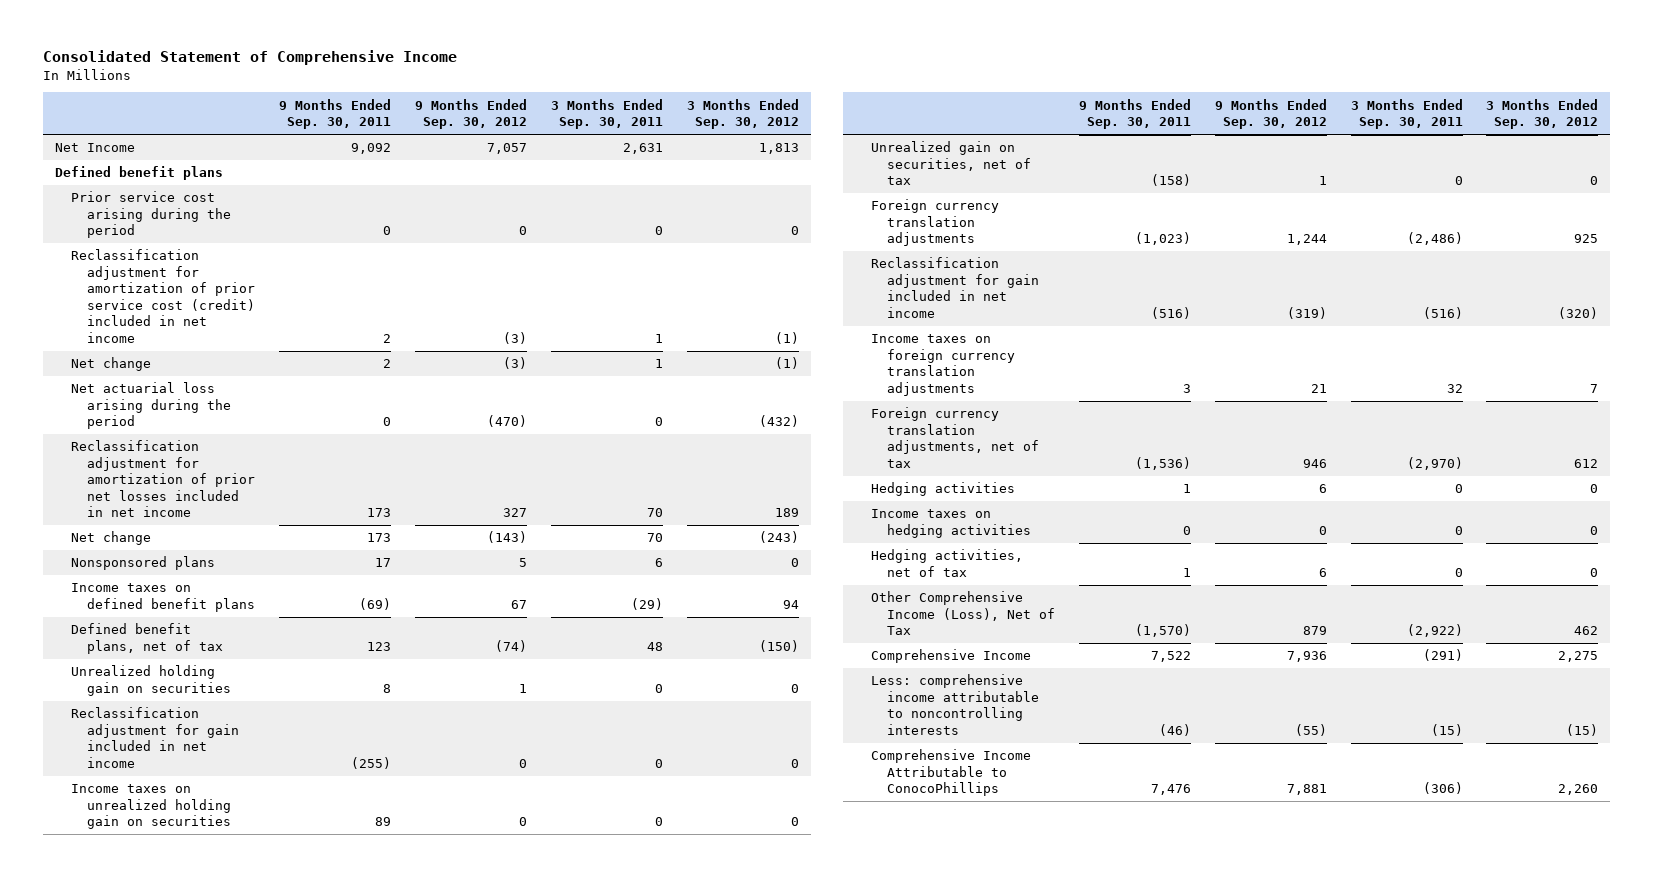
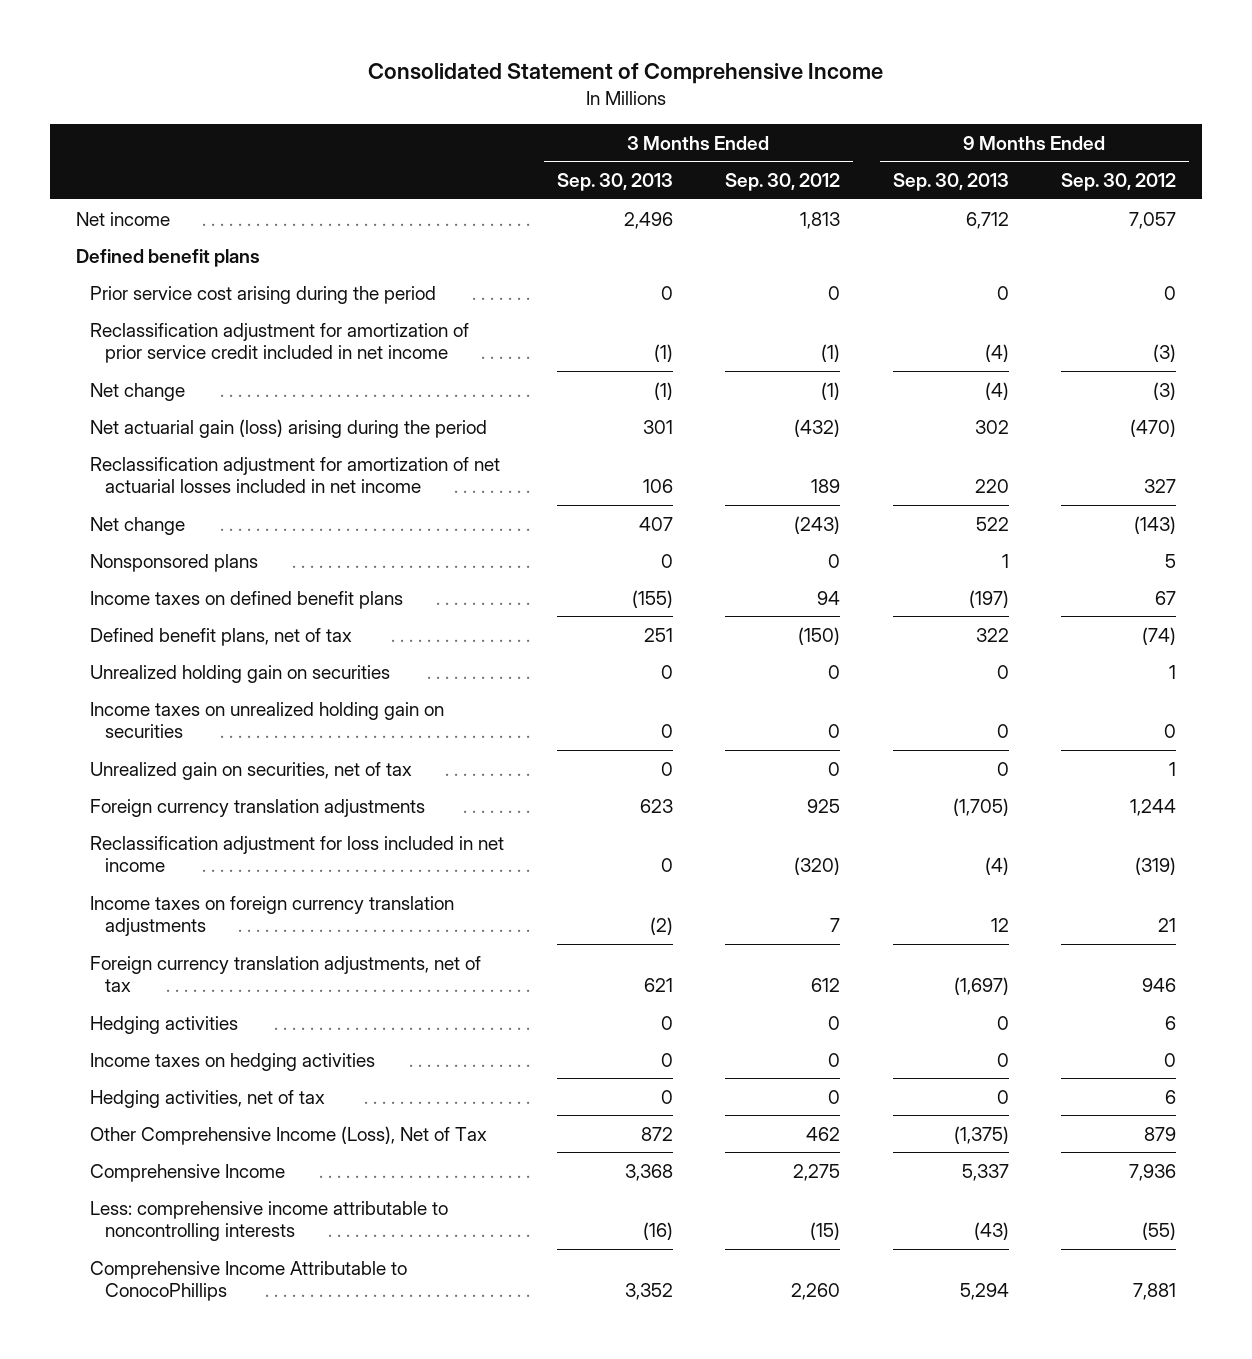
[278,98,391,130] 9 Months Ended Sep. 30, 2011 -> none
[550,98,663,130] 3 Months Ended Sep. 30, 2011 -> none
none -> [556,173,673,192] Sep. 30, 2013
none -> [892,173,1009,192] Sep. 30, 2013
[54,143,135,153] Net Income -> [75,211,170,226] Net income
[70,249,256,344] Reclassification adjustment for amortization of prior service cost (credit) included in net income -> [90,322,470,364] Reclassification adjustment for amortization of prior service credit included in net income
[70,382,232,430] Net actuarial loss arising during the period -> [90,418,488,438] Net actuarial gain (loss) arising during the period
[70,440,256,518] Reclassification adjustment for amortization of prior net losses included in net income -> [90,456,501,494] Reclassification adjustment for amortization of net actuarial losses included in net income
[70,707,240,768] Reclassification adjustment for gain included in net income -> none
[870,257,1039,318] Reclassification adjustment for gain included in net income -> [90,835,505,873] Reclassification adjustment for loss included in net income

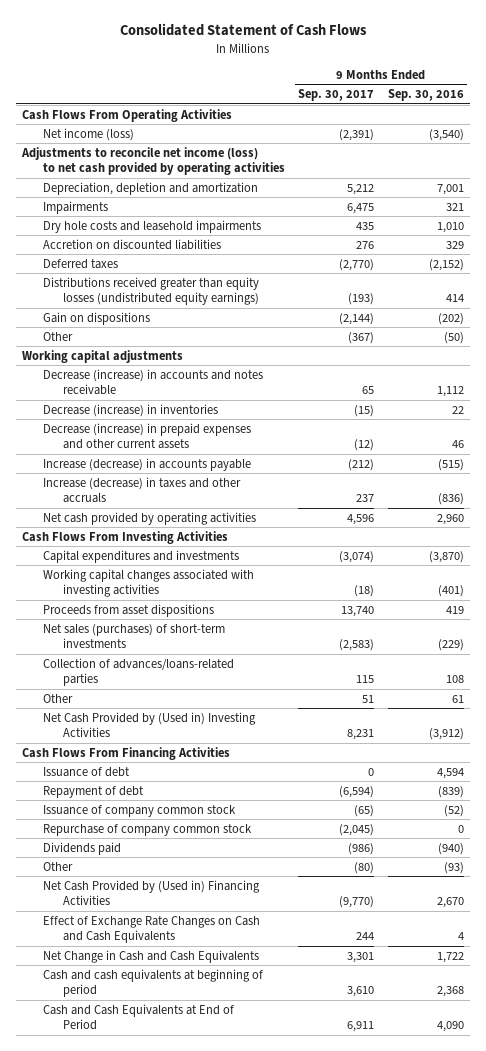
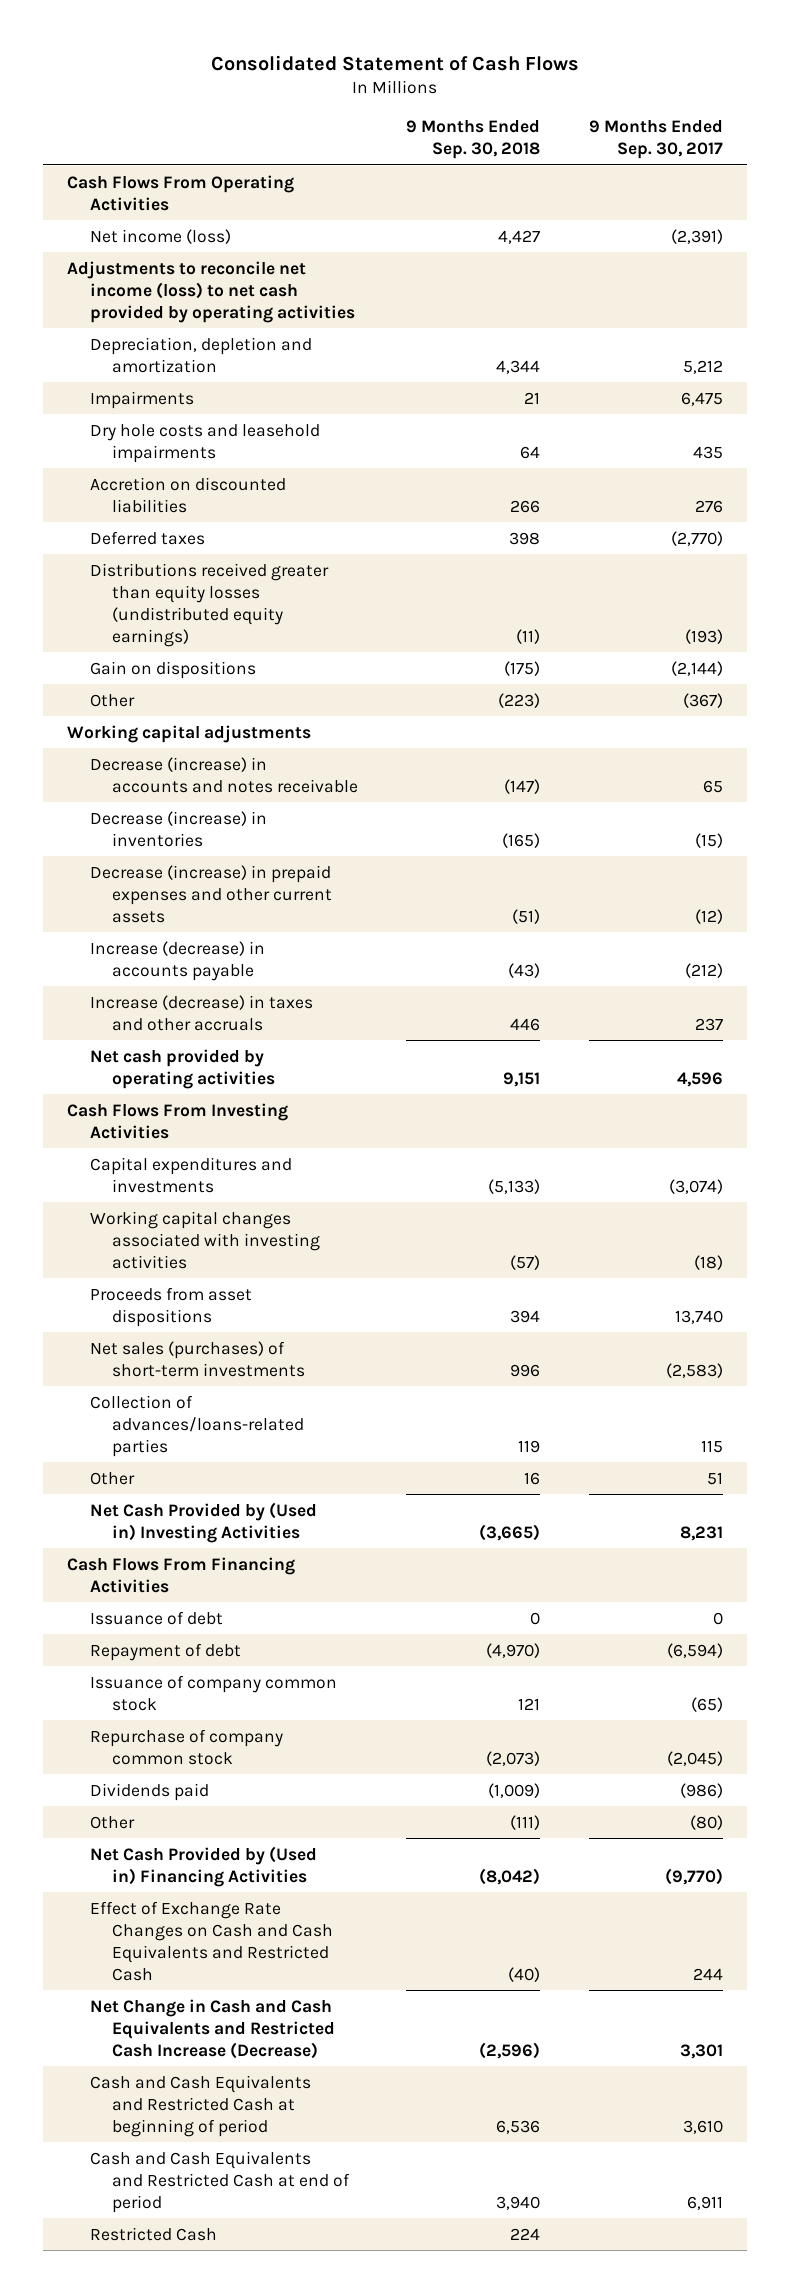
[387,89,464,102] Sep. 30, 2016 -> none
none -> [406,120,541,160] 9 Months Ended Sep. 30, 2018
[42,915,260,944] Effect of Exchange Rate Changes on Cash and Cash Equivalents -> [89,1900,334,1981] Effect of Exchange Rate Changes on Cash and Cash Equivalents and Restricted Cash
[42,949,259,963] Net Change in Cash and Cash Equivalents -> [89,1998,336,2059] Net Change in Cash and Cash Equivalents and Restricted Cash Increase (Decrease)
[42,968,263,998] Cash and cash equivalents at beginning of period -> [89,2074,311,2137] Cash and Cash Equivalents and Restricted Cash at beginning of period
[42,1003,234,1031] Cash and Cash Equivalents at End of Period -> [89,2150,351,2213] Cash and Cash Equivalents and Restricted Cash at end of period
none -> [89,2226,217,2241] Restricted Cash

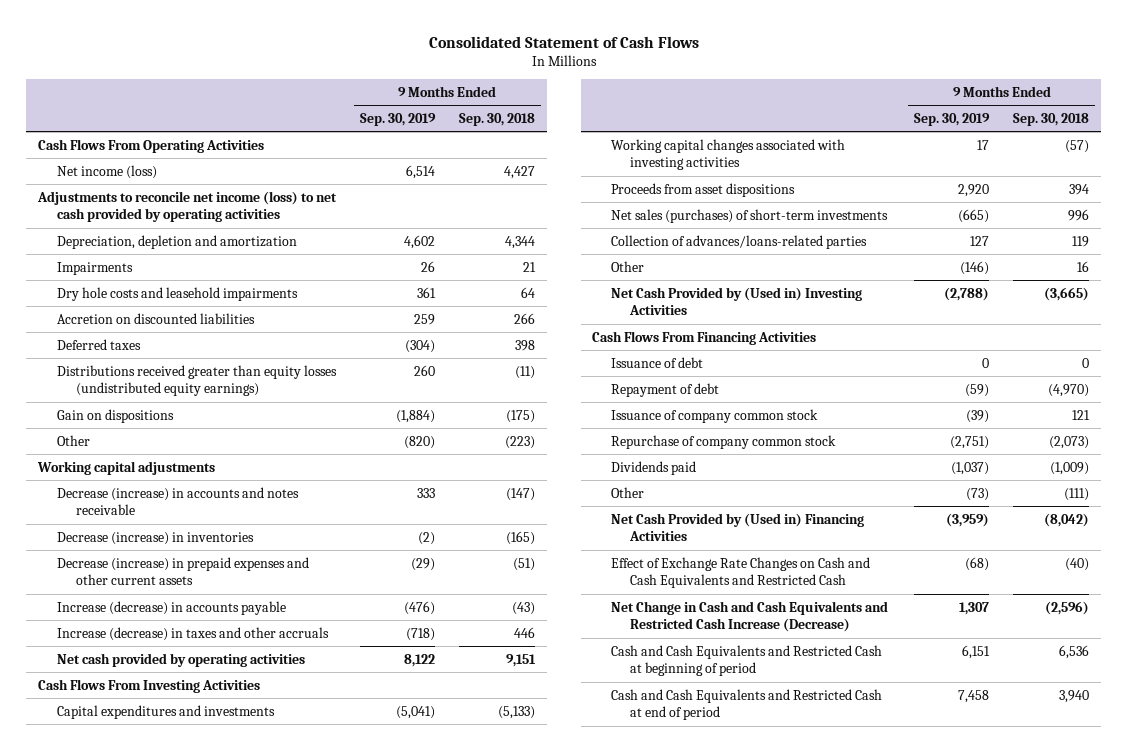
[588,120,723,160] 9 Months Ended Sep. 30, 2017 -> none
none -> [360,113,437,127] Sep. 30, 2019
[89,2226,217,2241] Restricted Cash -> none

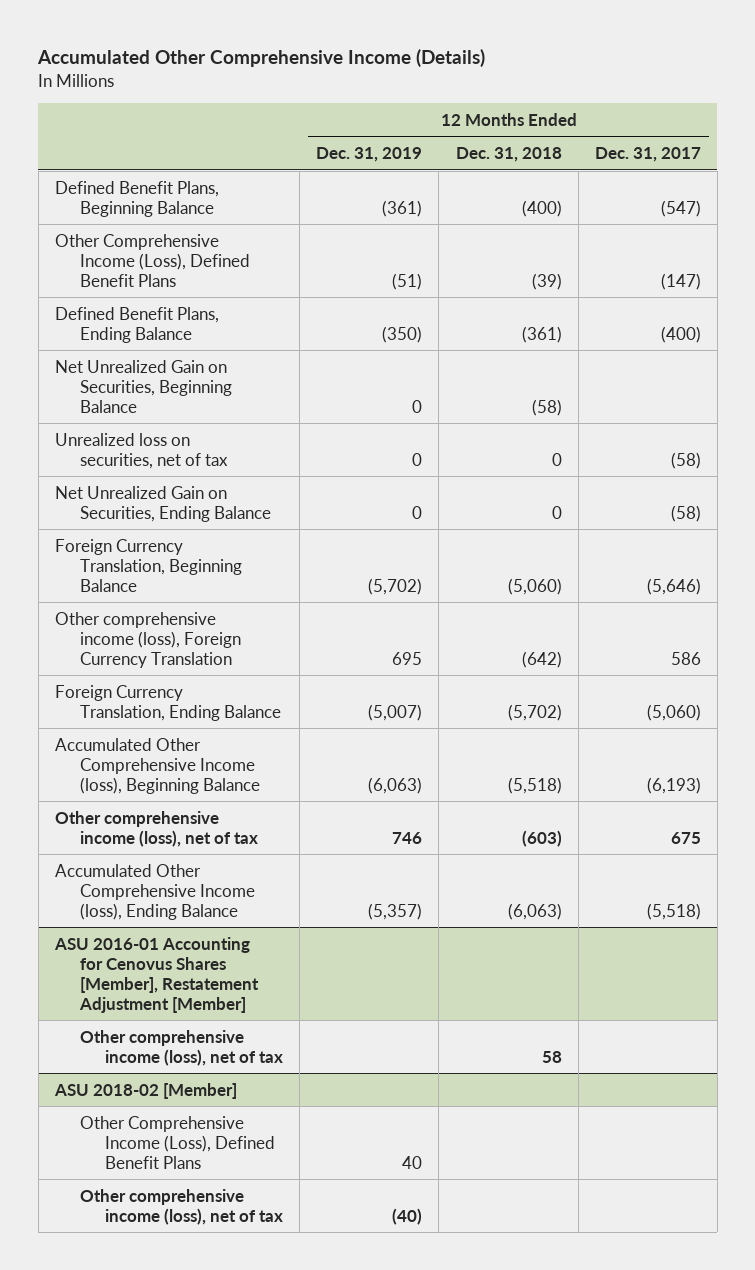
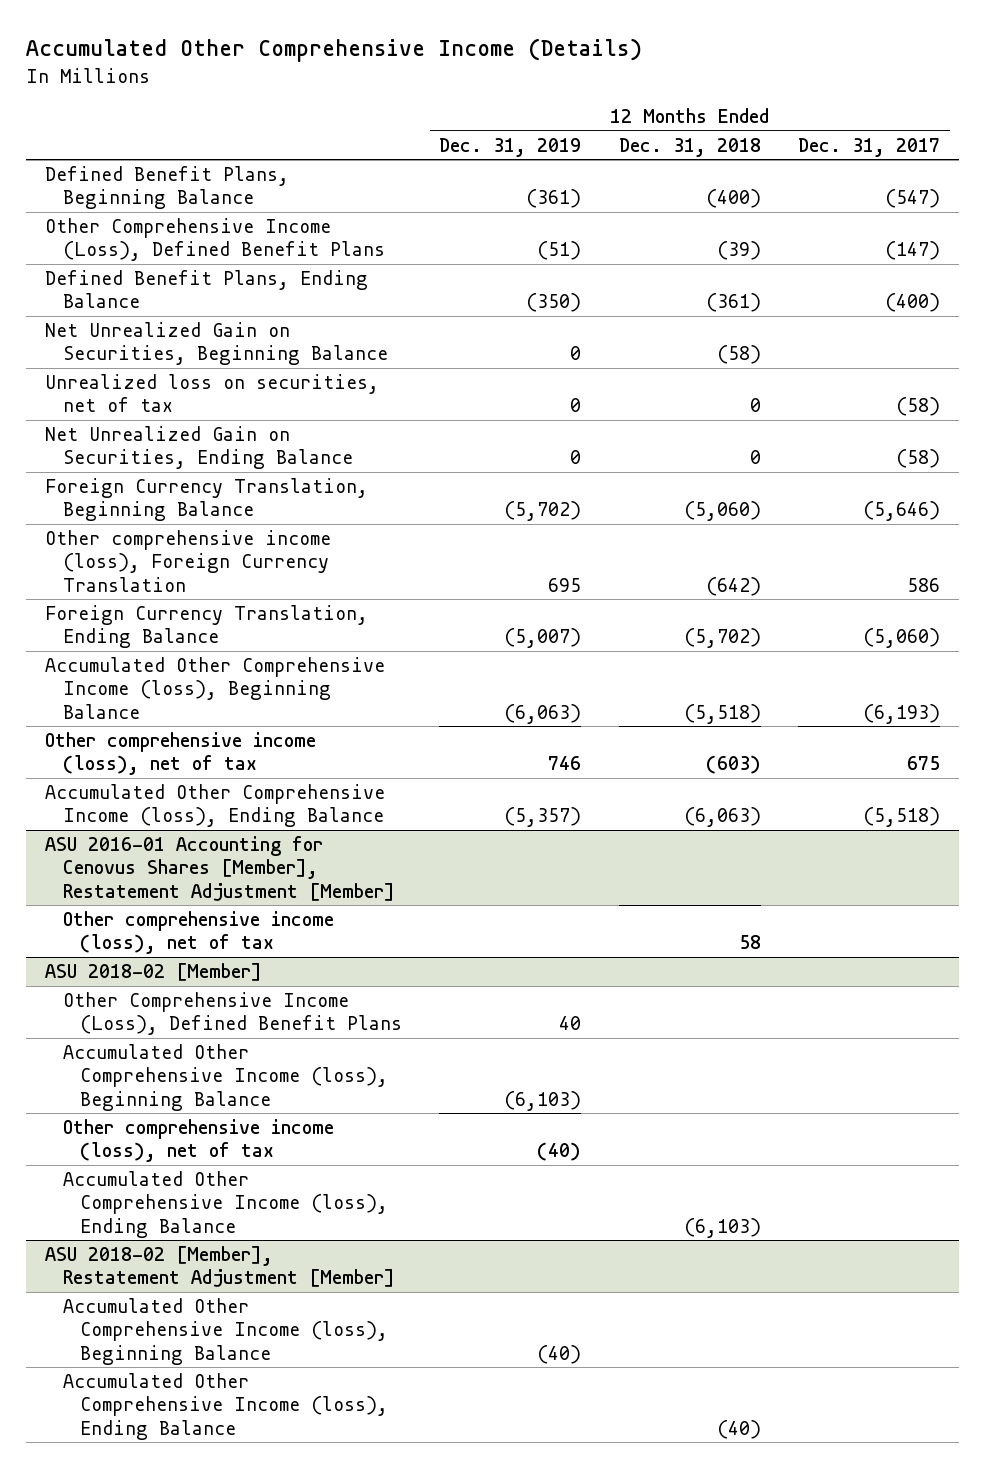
none -> [62,1043,389,1111] Accumulated Other Comprehensive Income (loss), Beginning Balance
none -> [62,1170,389,1238] Accumulated Other Comprehensive Income (loss), Ending Balance
none -> [44,1245,395,1288] ASU 2018-02 [Member], Restatement Adjustment [Member]
none -> [62,1297,389,1365] Accumulated Other Comprehensive Income (loss), Beginning Balance
none -> [62,1372,389,1440] Accumulated Other Comprehensive Income (loss), Ending Balance

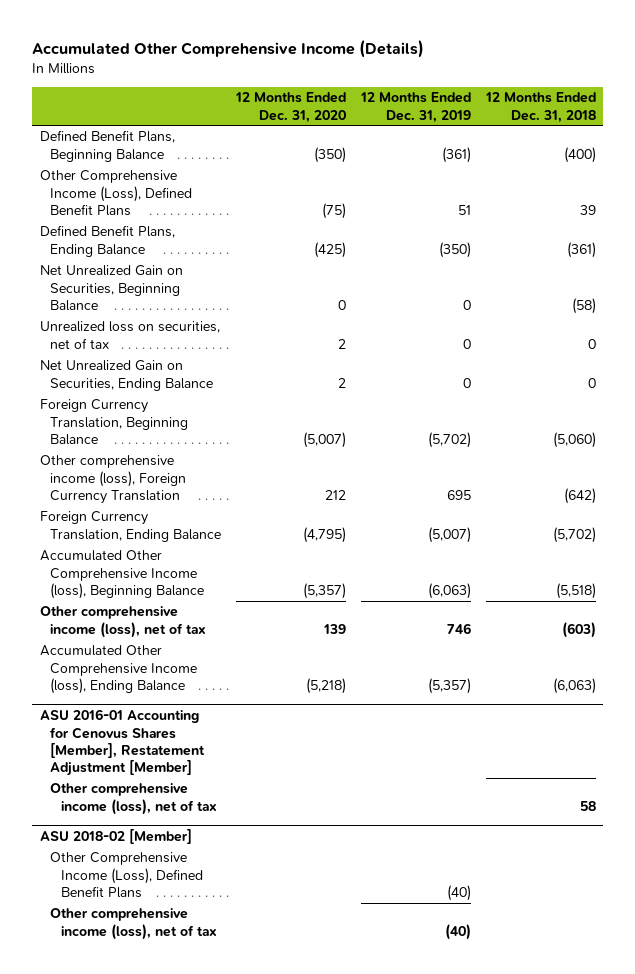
[798,137,941,157] Dec. 31, 2017 -> none
none -> [235,92,347,123] 12 Months Ended Dec. 31, 2020
[537,241,582,261] (51) -> [457,205,471,216] 51
[716,241,761,261] (39) -> [579,205,596,216] 39
[62,1043,389,1111] Accumulated Other Comprehensive Income (loss), Beginning Balance -> none
[559,1016,582,1031] 40 -> [446,885,471,902] (40)
[62,1170,389,1238] Accumulated Other Comprehensive Income (loss), Ending Balance -> none
[44,1245,395,1288] ASU 2018-02 [Member], Restatement Adjustment [Member] -> none
[62,1297,389,1365] Accumulated Other Comprehensive Income (loss), Beginning Balance -> none
[62,1372,389,1440] Accumulated Other Comprehensive Income (loss), Ending Balance -> none

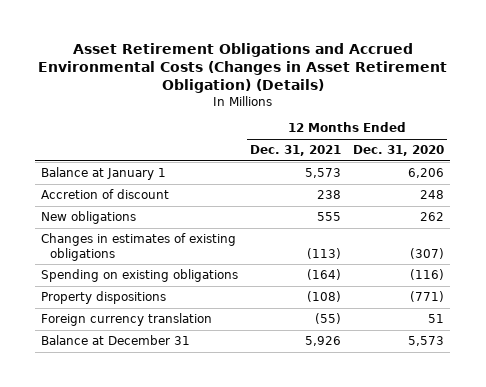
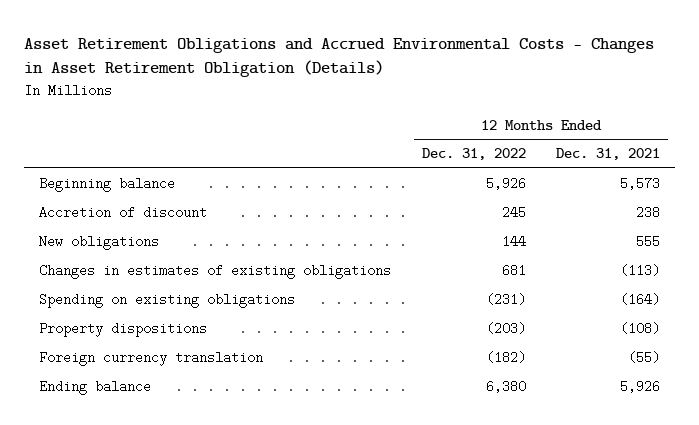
[37,42,447,93] Asset Retirement Obligations and Accrued Environmental Costs (Changes in Asset Retirement Obligation) (Details) -> [24,37,655,78] Asset Retirement Obligations and Accrued Environmental Costs - Changes in Asset Retirement Obligation (Details)
[353,145,445,157] Dec. 31, 2020 -> none
none -> [421,148,526,161] Dec. 31, 2022
[41,167,167,181] Balance at January 1 -> [39,177,176,193] Beginning balance
[41,335,191,346] Balance at December 31 -> [39,380,152,396] Ending balance

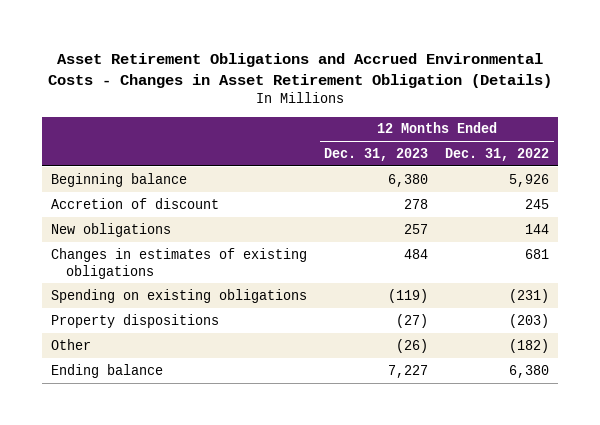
[556,148,661,161] Dec. 31, 2021 -> none
none -> [324,148,429,162] Dec. 31, 2023
[39,351,264,367] Foreign currency translation -> [51,338,92,350] Other

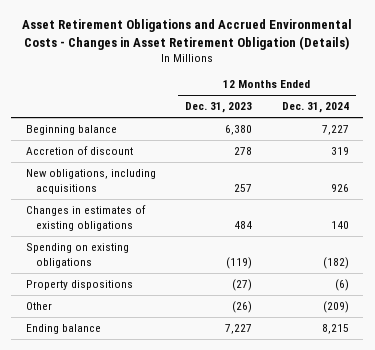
[445,148,550,162] Dec. 31, 2022 -> none
none -> [281,102,349,114] Dec. 31, 2024
[51,222,172,237] New obligations -> [25,168,156,194] New obligations, including acquisitions

